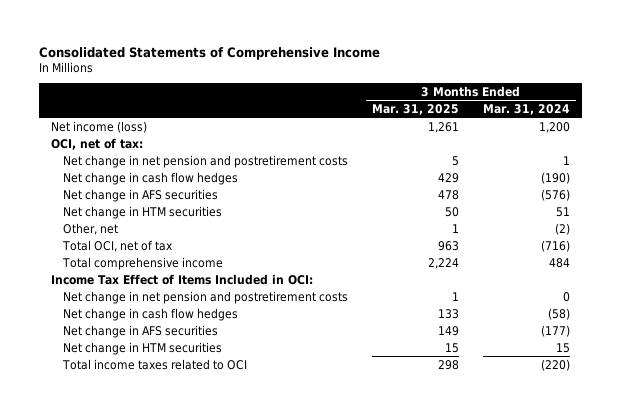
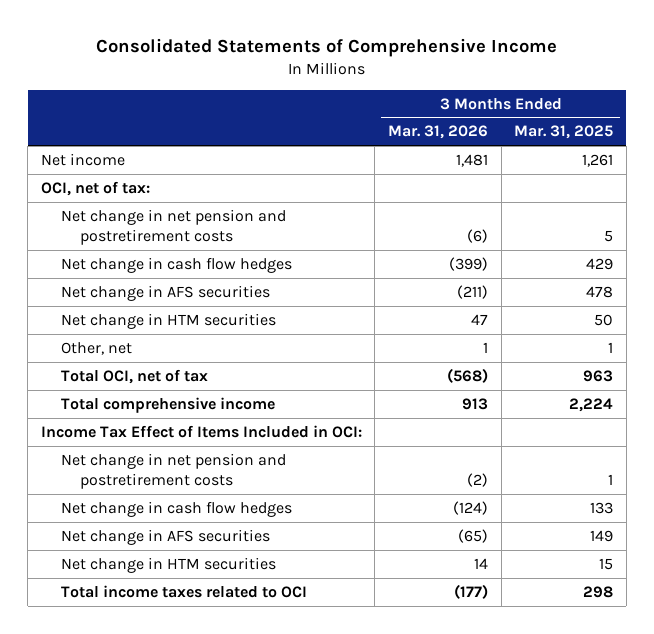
[482,104,570,116] Mar. 31, 2024 -> none
none -> [387,125,488,140] Mar. 31, 2026
[51,120,148,133] Net income (loss) -> [40,152,125,166] Net income

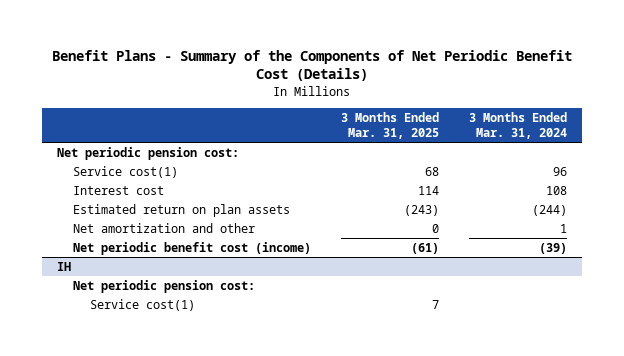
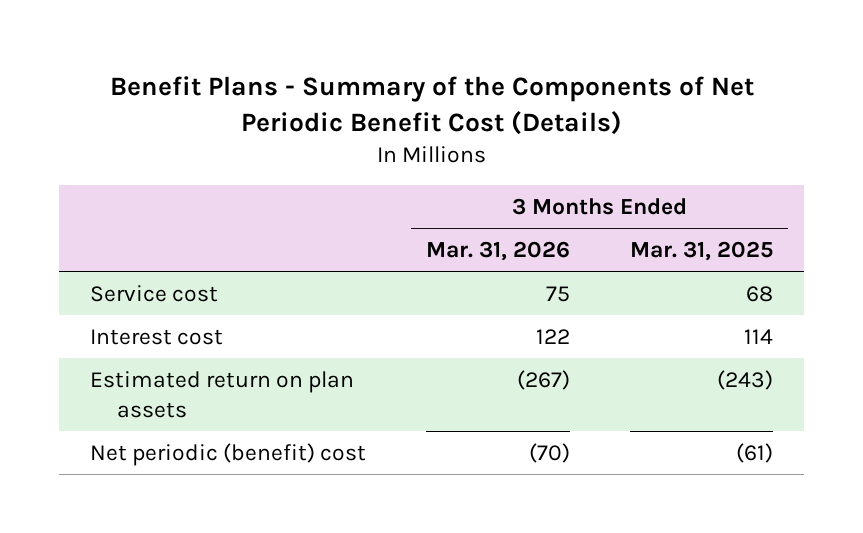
[469,112,568,139] 3 Months Ended Mar. 31, 2024 -> none
none -> [426,241,571,262] Mar. 31, 2026
[56,147,239,161] Net periodic pension cost: -> none
[73,166,179,179] Service cost(1) -> [89,284,218,302] Service cost
[73,223,256,234] Net amortization and other -> none
[56,262,71,272] IH -> none
[73,280,256,294] Net periodic pension cost: -> none
[89,299,195,312] Service cost(1) -> none
[73,242,312,256] Net periodic benefit cost (income) -> [89,442,366,466] Net periodic (benefit) cost

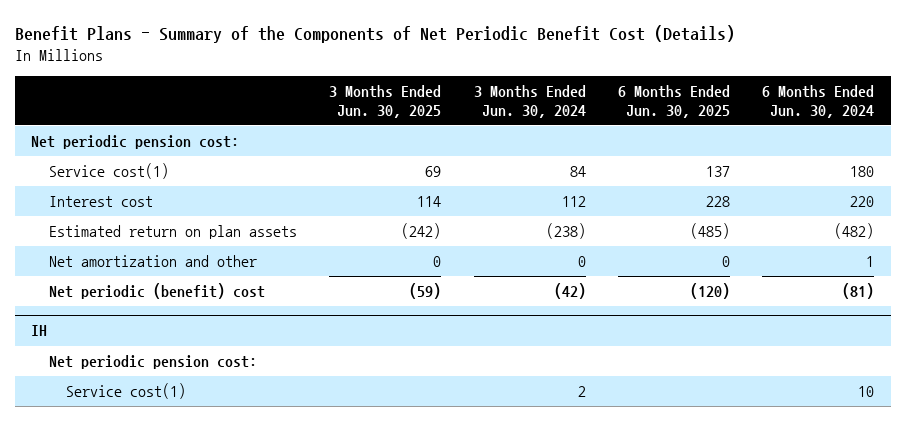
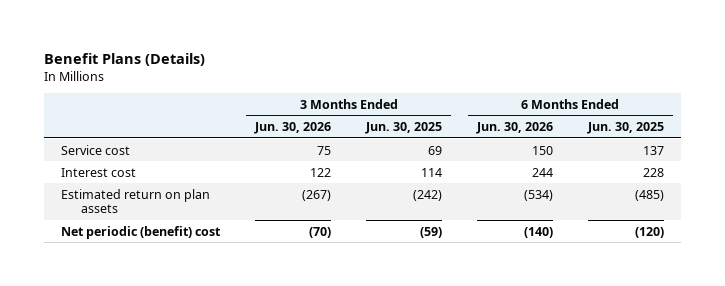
[15,25,736,44] Benefit Plans - Summary of the Components of Net Periodic Benefit Cost (Details) -> [43,52,205,66] Benefit Plans (Details)
[473,85,586,118] 3 Months Ended Jun. 30, 2024 -> none
[762,85,875,118] 6 Months Ended Jun. 30, 2024 -> none
none -> [254,122,332,135] Jun. 30, 2026
none -> [475,122,553,135] Jun. 30, 2026
[31,135,240,150] Net periodic pension cost: -> none
[48,163,169,180] Service cost(1) -> [61,144,131,155] Service cost
[48,255,257,268] Net amortization and other -> none
[31,325,48,337] IH -> none
[48,355,257,370] Net periodic pension cost: -> none
[66,383,187,400] Service cost(1) -> none

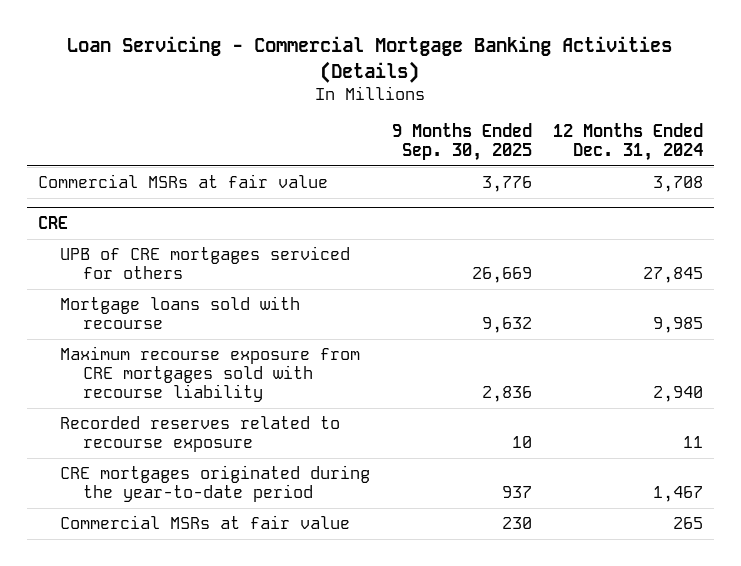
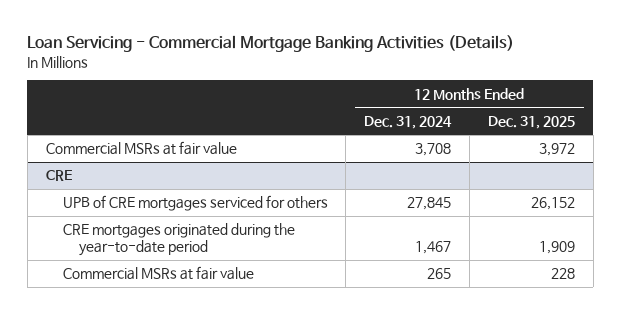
[391,123,532,162] 9 Months Ended Sep. 30, 2025 -> none
none -> [487,115,575,129] Dec. 31, 2025
[60,296,301,330] Mortgage loans sold with recourse -> none
[60,346,361,402] Maximum recourse exposure from CRE mortgages sold with recourse liability -> none
[60,416,341,453] Recorded reserves related to recourse exposure -> none

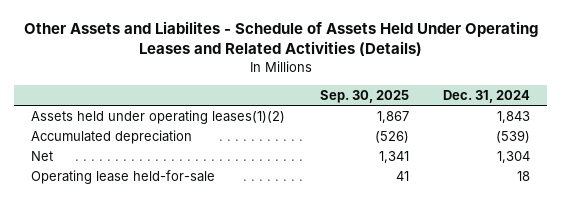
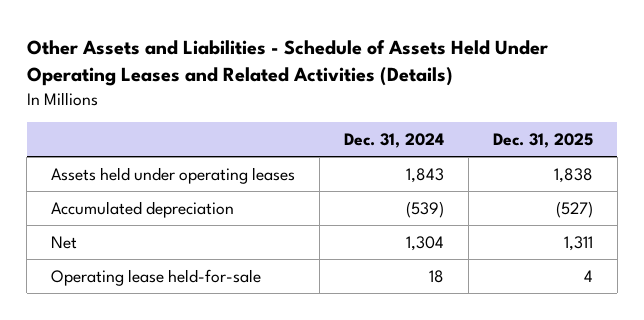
[23,21,538,57] Other Assets and Liabilites - Schedule of Assets Held Under Operating Leases and Related Activities (Details) -> [26,39,548,87] Other Assets and Liabilities - Schedule of Assets Held Under Operating Leases and Related Activities (Details)
[319,89,409,103] Sep. 30, 2025 -> none
none -> [492,132,593,148] Dec. 31, 2025
[31,109,286,124] Assets held under operating leases(1)(2) -> [51,166,296,184] Assets held under operating leases

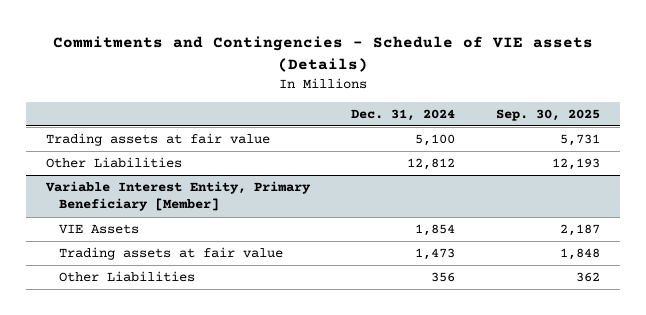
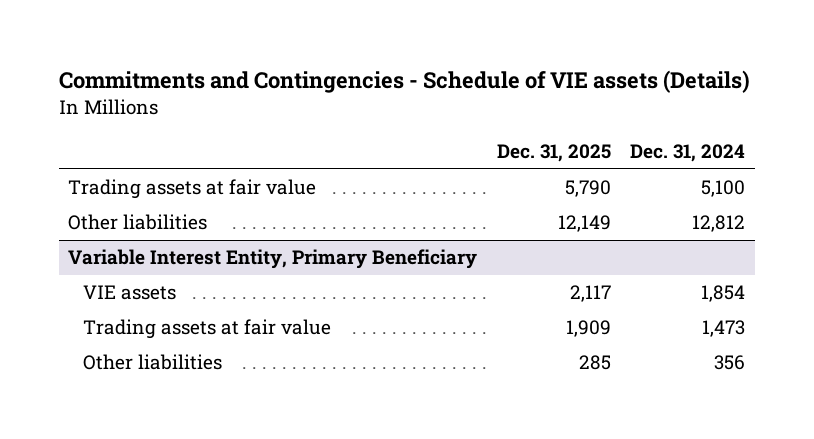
[496,108,601,121] Sep. 30, 2025 -> none
none -> [496,143,611,162] Dec. 31, 2025
[46,157,183,169] Other Liabilities -> [68,214,208,231] Other liabilities
[45,181,312,212] Variable Interest Entity, Primary Beneficiary [Member] -> [68,249,478,270] Variable Interest Entity, Primary Beneficiary
[59,224,140,235] VIE Assets -> [82,285,176,301] VIE assets
[59,271,196,283] Other Liabilities -> [82,354,222,371] Other liabilities

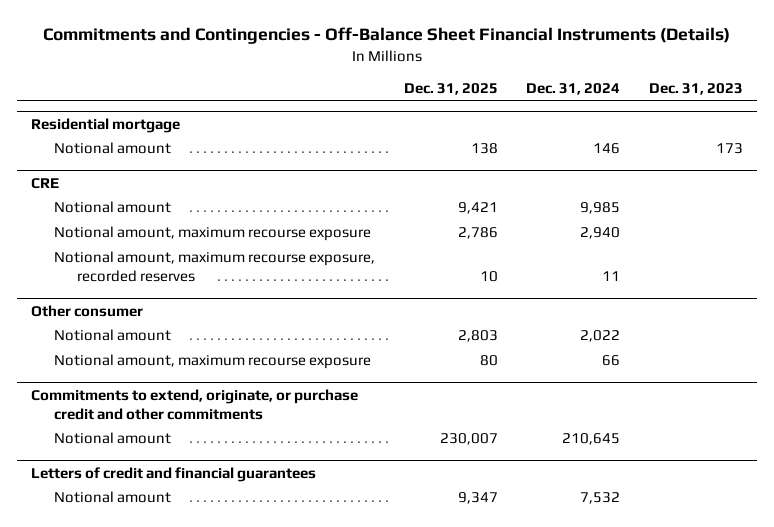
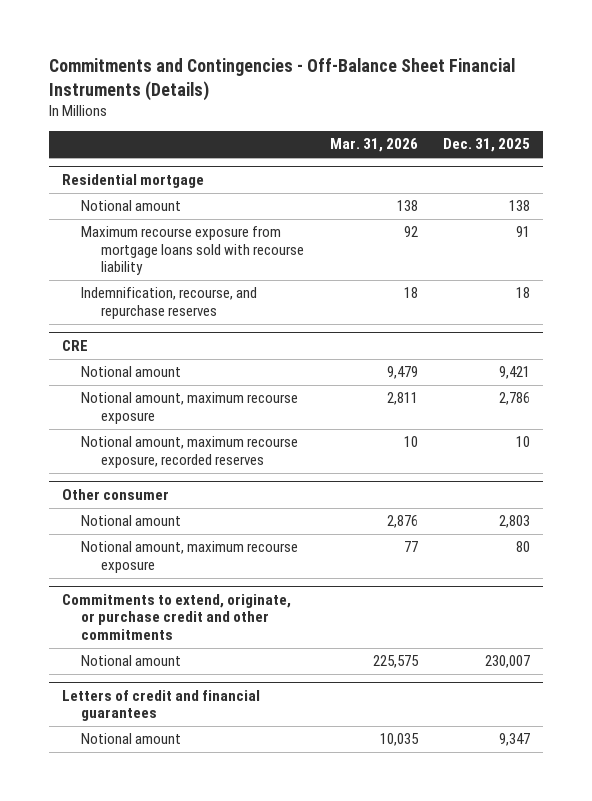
[526,83,621,96] Dec. 31, 2024 -> none
[648,83,743,96] Dec. 31, 2023 -> none
none -> [329,138,418,153] Mar. 31, 2026
none -> [81,226,304,276] Maximum recourse exposure from mortgage loans sold with recourse liability
none -> [81,287,258,319] Indemnification, recourse, and repurchase reserves

